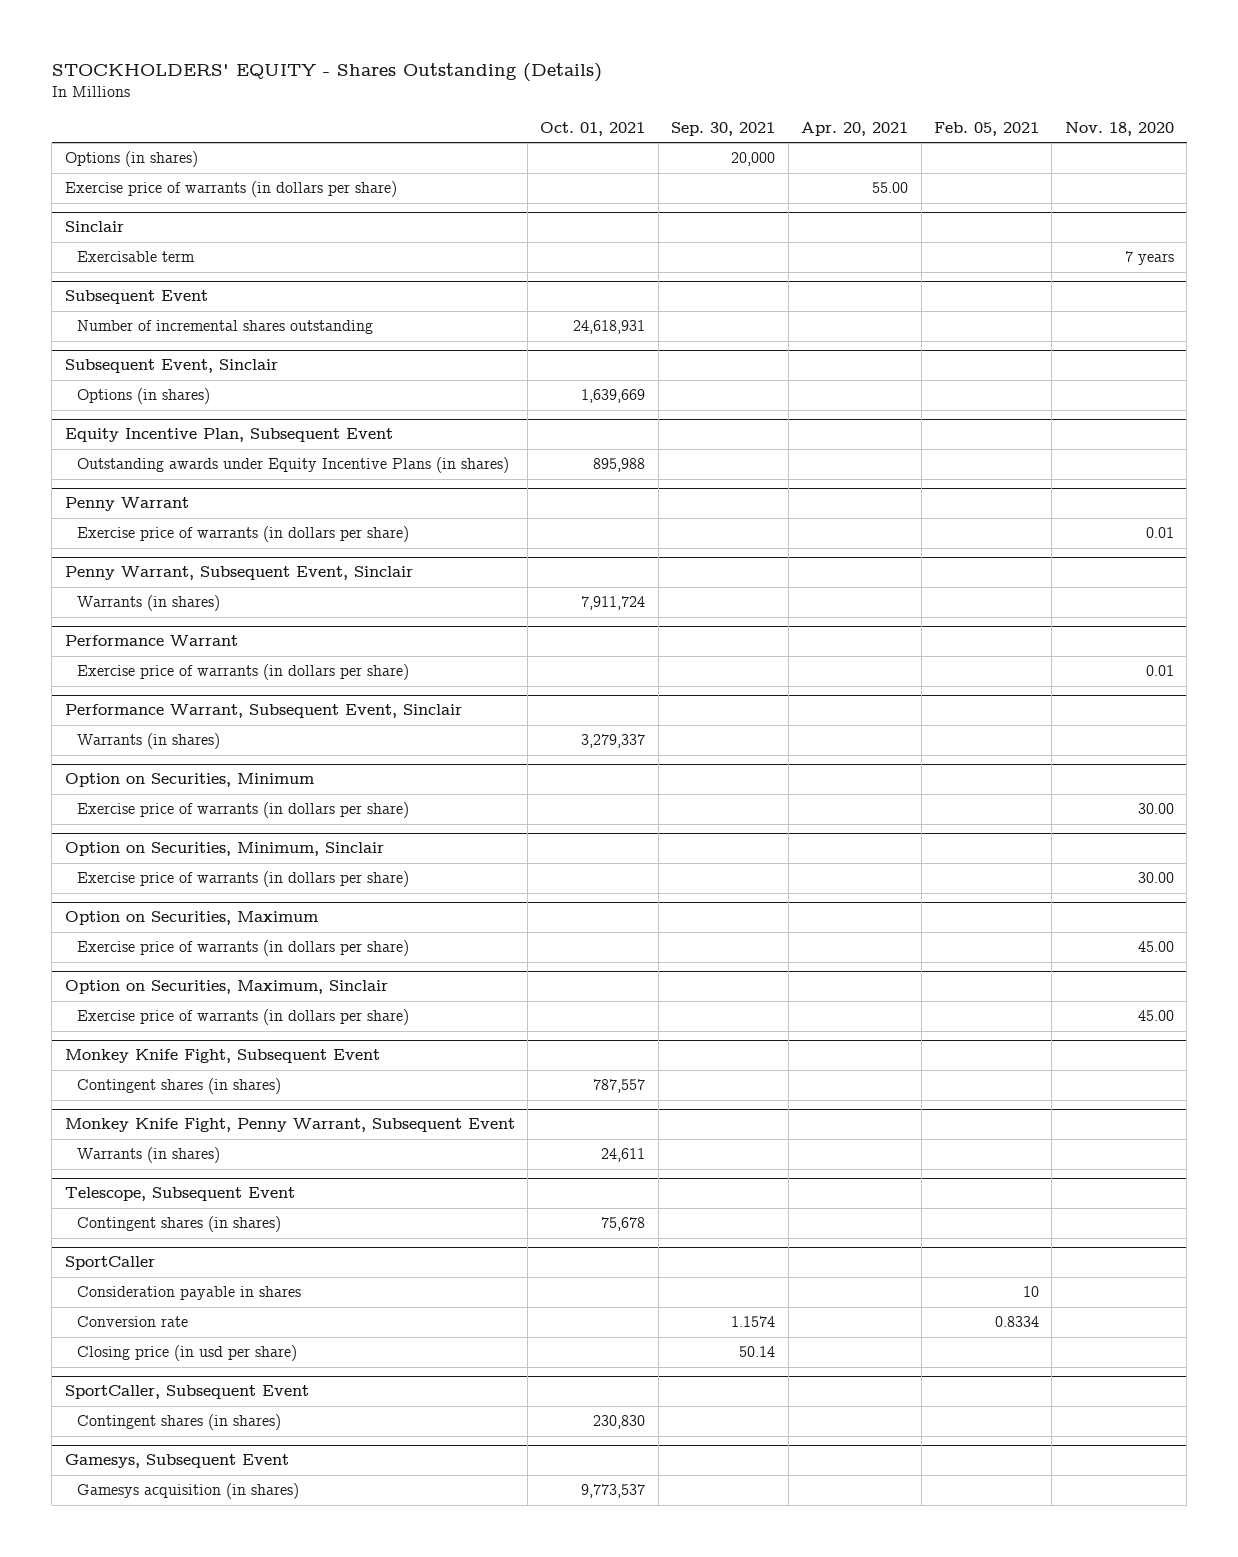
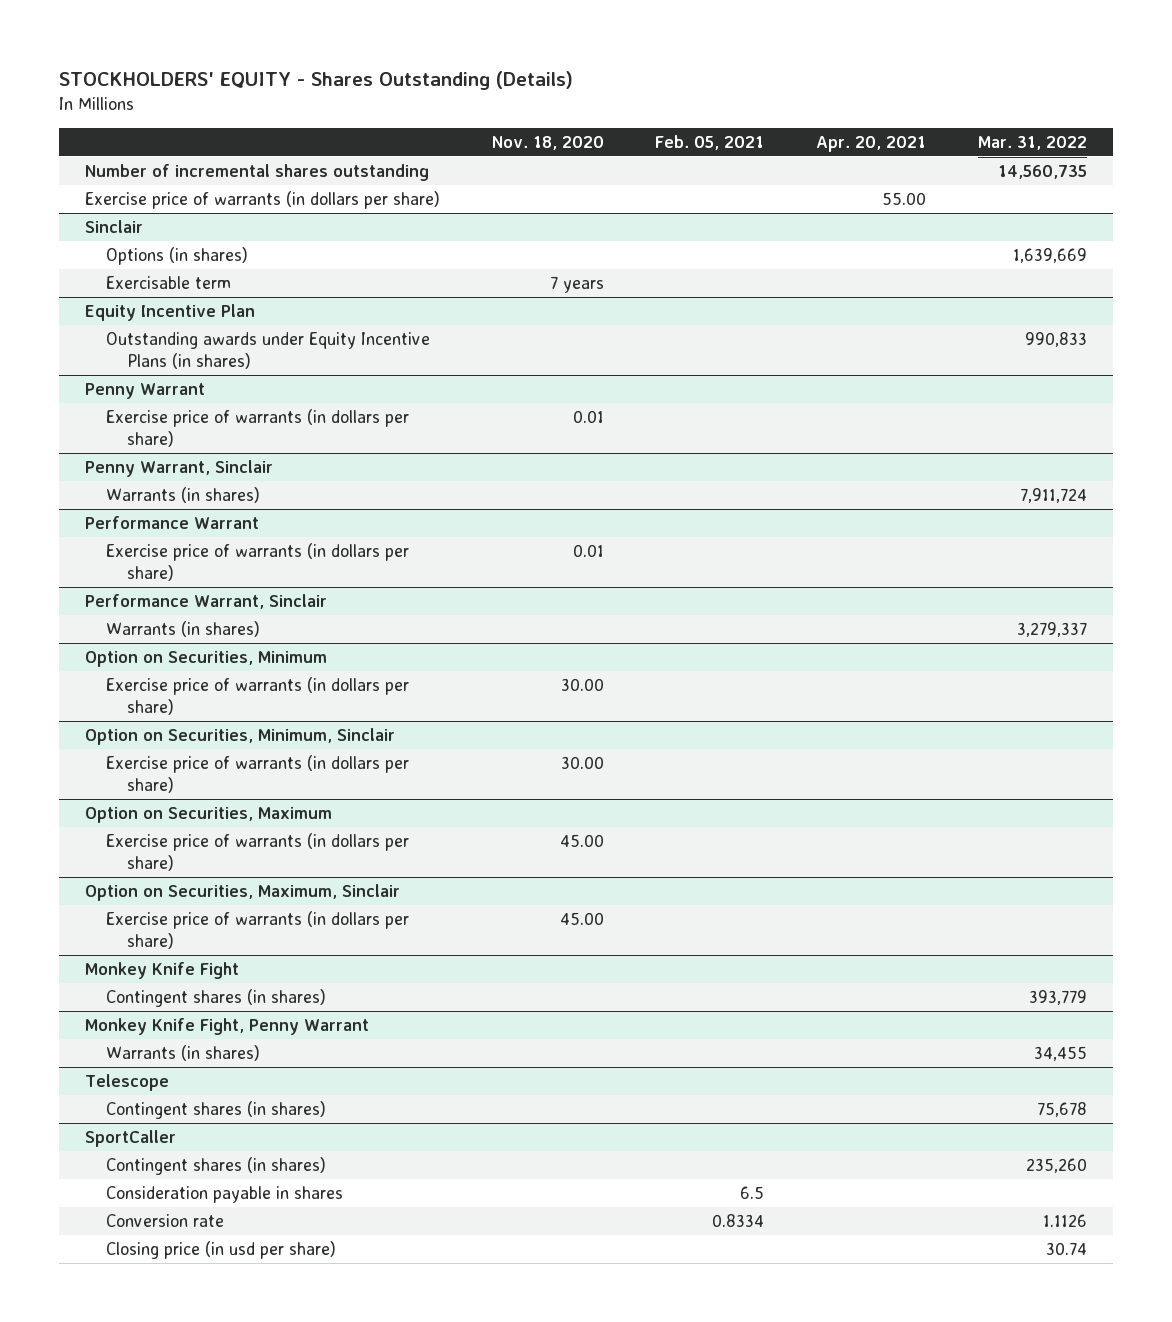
[540,121,646,136] Oct. 01, 2021 -> none
[671,121,776,136] Sep. 30, 2021 -> none
none -> [977,135,1087,150] Mar. 31, 2022
[64,151,198,168] Options (in shares) -> none
none -> [84,163,429,181] Number of incremental shares outstanding
none -> [106,246,249,265] Options (in shares)
[64,290,208,305] Subsequent Event -> none
[76,320,373,335] Number of incremental shares outstanding -> none
[64,359,278,374] Subsequent Event, Sinclair -> none
[76,388,210,405] Options (in shares) -> none
[64,428,393,443] Equity Incentive Plan, Subsequent Event -> [84,303,255,321] Equity Incentive Plan
[64,566,413,581] Penny Warrant, Subsequent Event, Sinclair -> [84,459,273,477] Penny Warrant, Sinclair
[64,704,462,719] Performance Warrant, Subsequent Event, Sinclair -> [84,593,327,609] Performance Warrant, Sinclair
[64,1049,380,1064] Monkey Knife Fight, Subsequent Event -> [84,961,239,979] Monkey Knife Fight
[64,1118,515,1133] Monkey Knife Fight, Penny Warrant, Subsequent Event -> [84,1017,369,1035] Monkey Knife Fight, Penny Warrant
[64,1187,295,1202] Telescope, Subsequent Event -> [84,1073,169,1091] Telescope
none -> [106,1156,327,1175] Contingent shares (in shares)
[1022,1286,1039,1298] 10 -> [740,1185,765,1199] 6.5
[64,1385,309,1400] SportCaller, Subsequent Event -> none
[76,1414,281,1431] Contingent shares (in shares) -> none
[64,1454,289,1469] Gamesys, Subsequent Event -> none
[76,1483,299,1500] Gamesys acquisition (in shares) -> none

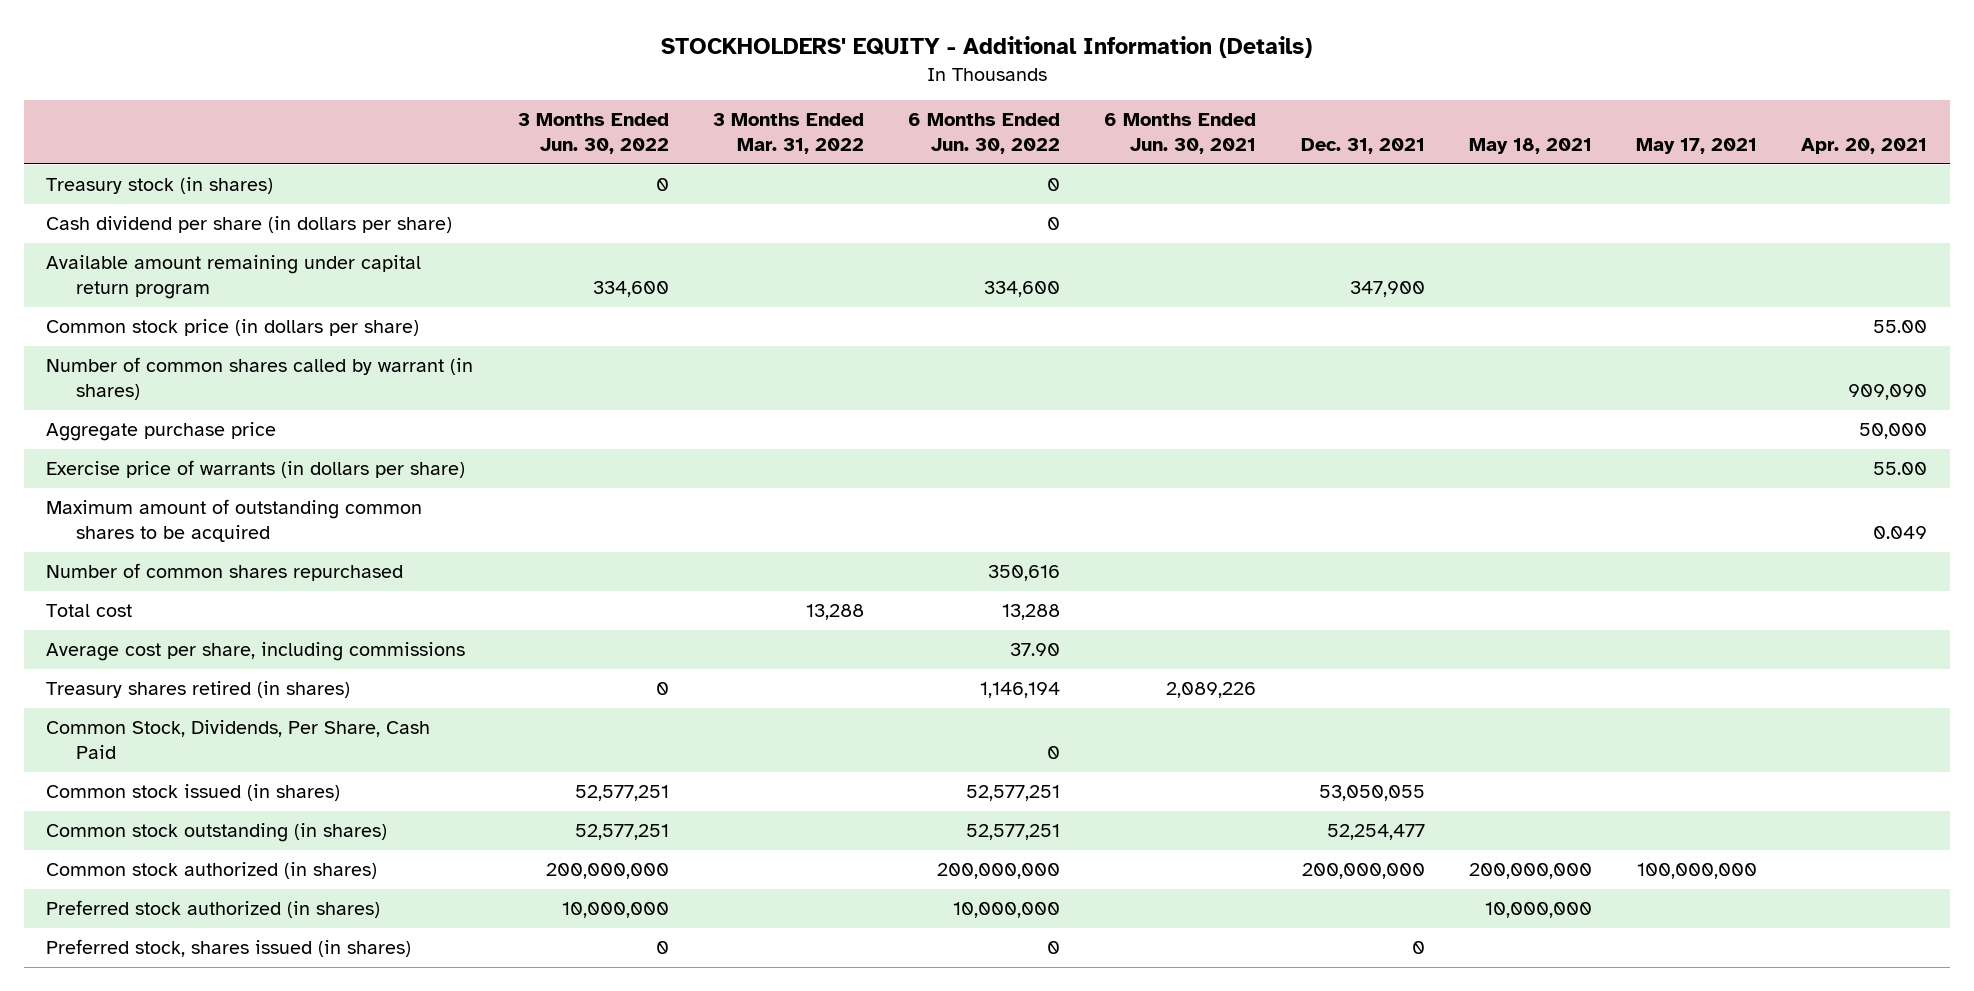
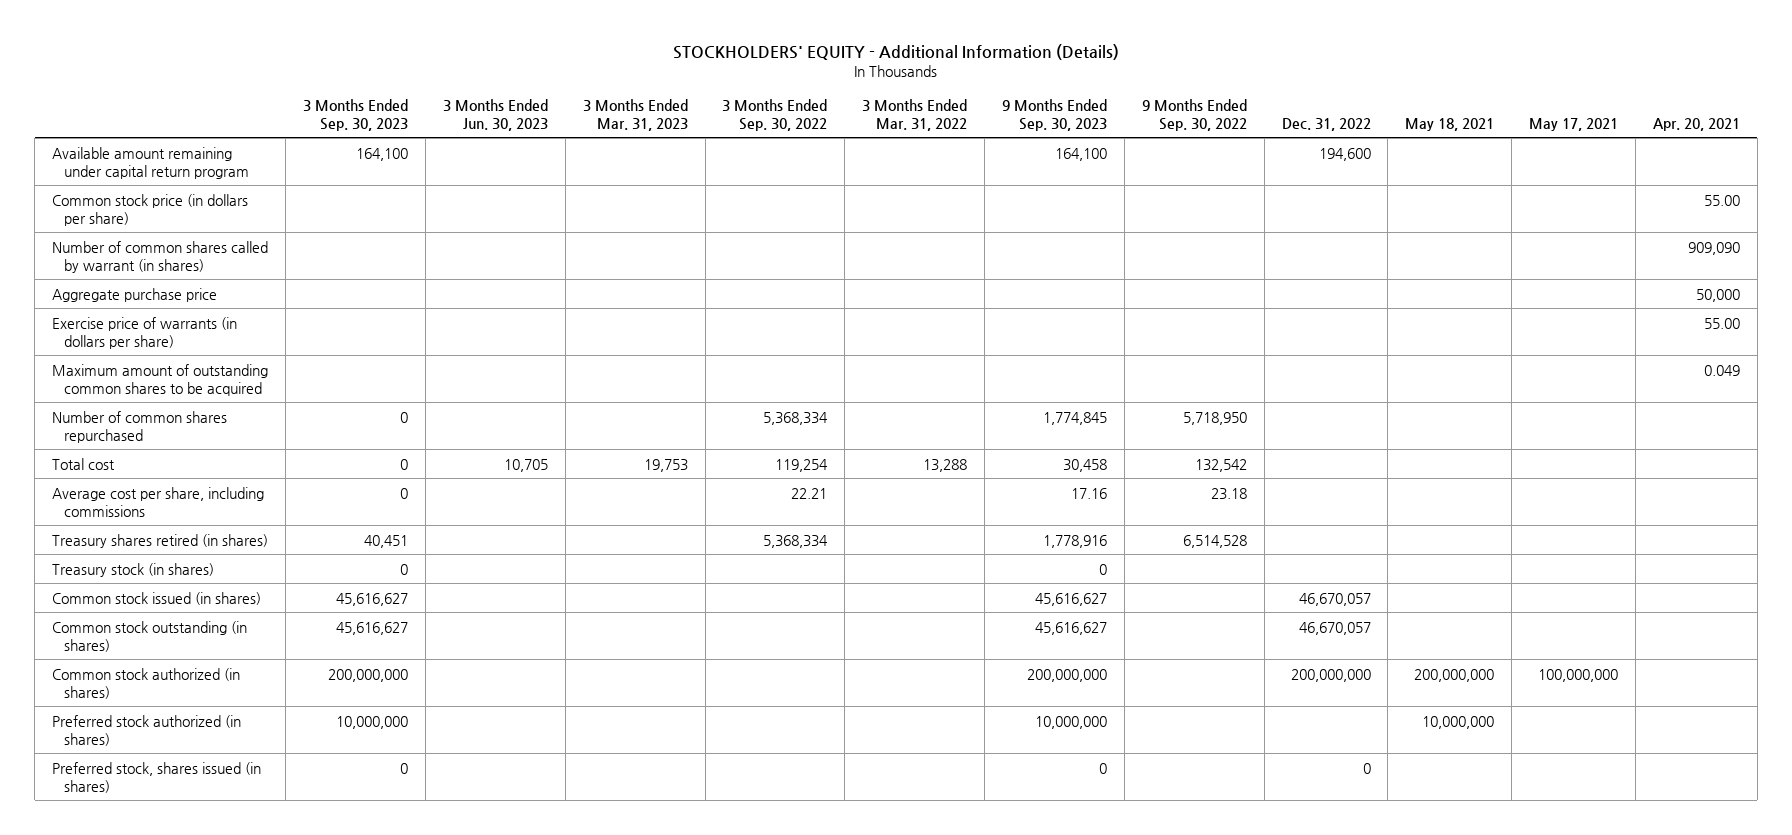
[517,113,669,155] 3 Months Ended Jun. 30, 2022 -> none
[908,113,1061,155] 6 Months Ended Jun. 30, 2022 -> none
[1104,113,1257,155] 6 Months Ended Jun. 30, 2021 -> none
[1300,138,1425,155] Dec. 31, 2021 -> none
none -> [303,98,409,131] 3 Months Ended Sep. 30, 2023
none -> [442,98,548,131] 3 Months Ended Jun. 30, 2023
none -> [582,98,688,131] 3 Months Ended Mar. 31, 2023
none -> [722,98,828,131] 3 Months Ended Sep. 30, 2022
none -> [1001,98,1107,131] 9 Months Ended Sep. 30, 2023
none -> [1141,98,1247,131] 9 Months Ended Sep. 30, 2022
none -> [1281,117,1371,131] Dec. 31, 2022
[46,216,453,234] Cash dividend per share (in dollars per share) -> none
[46,720,431,760] Common Stock, Dividends, Per Share, Cash Paid -> none
[46,177,274,195] Treasury stock (in shares) -> [52,562,215,577] Treasury stock (in shares)

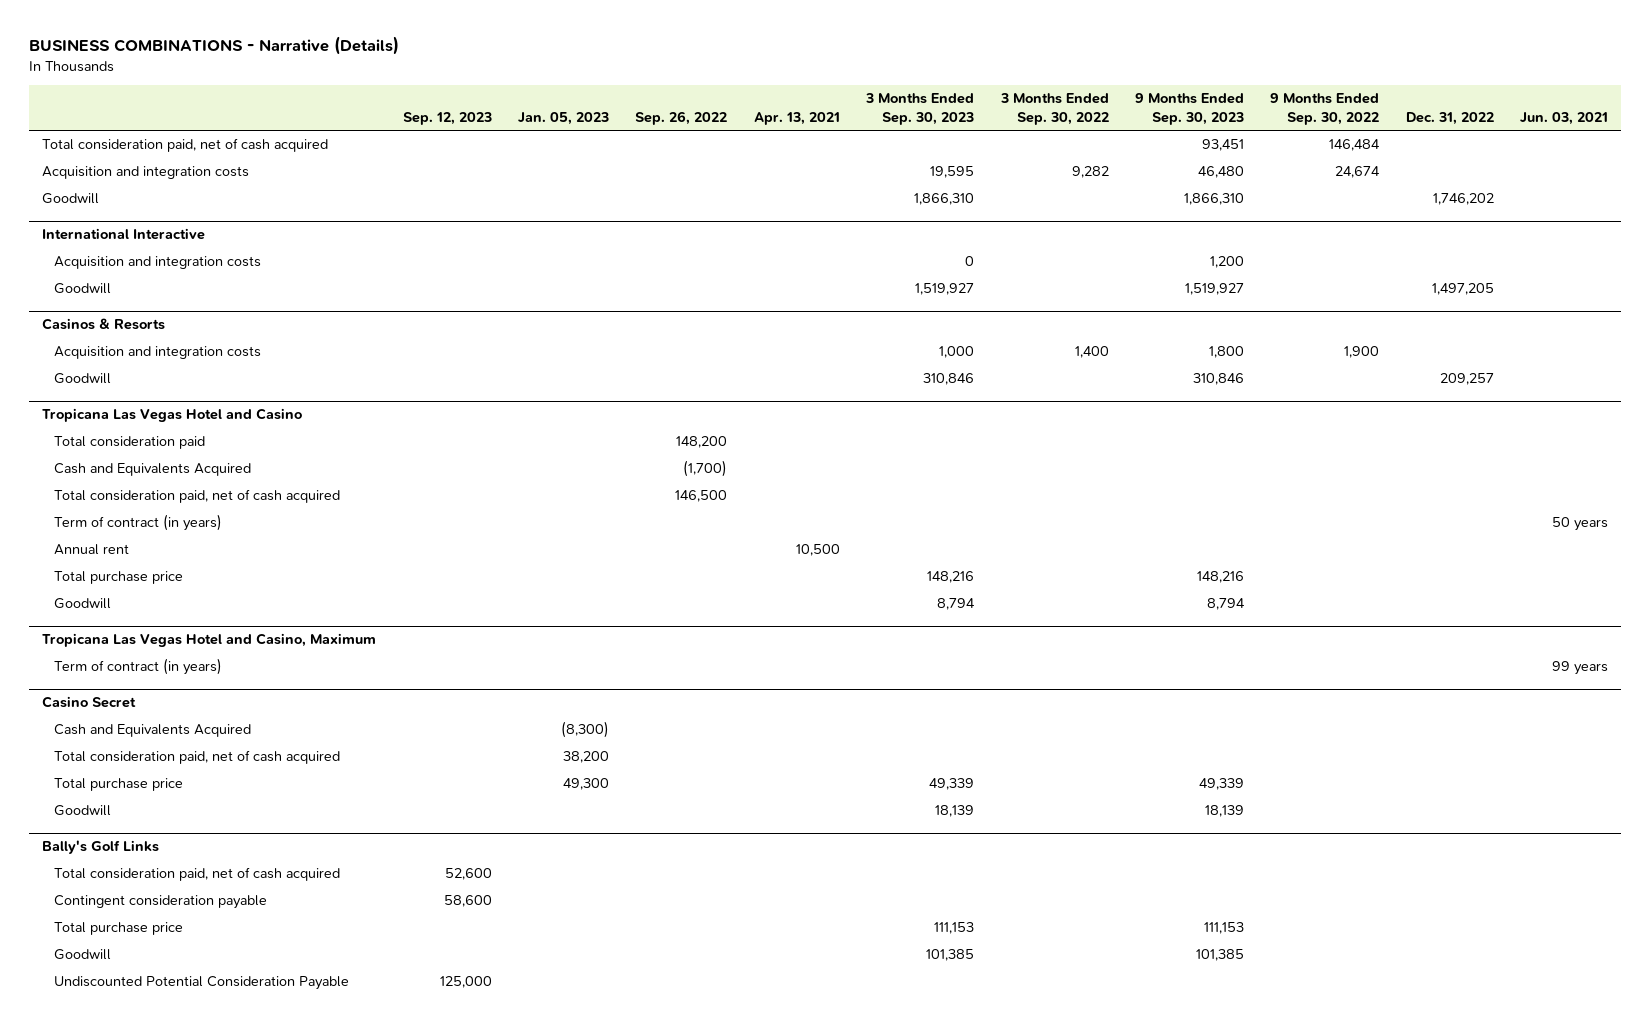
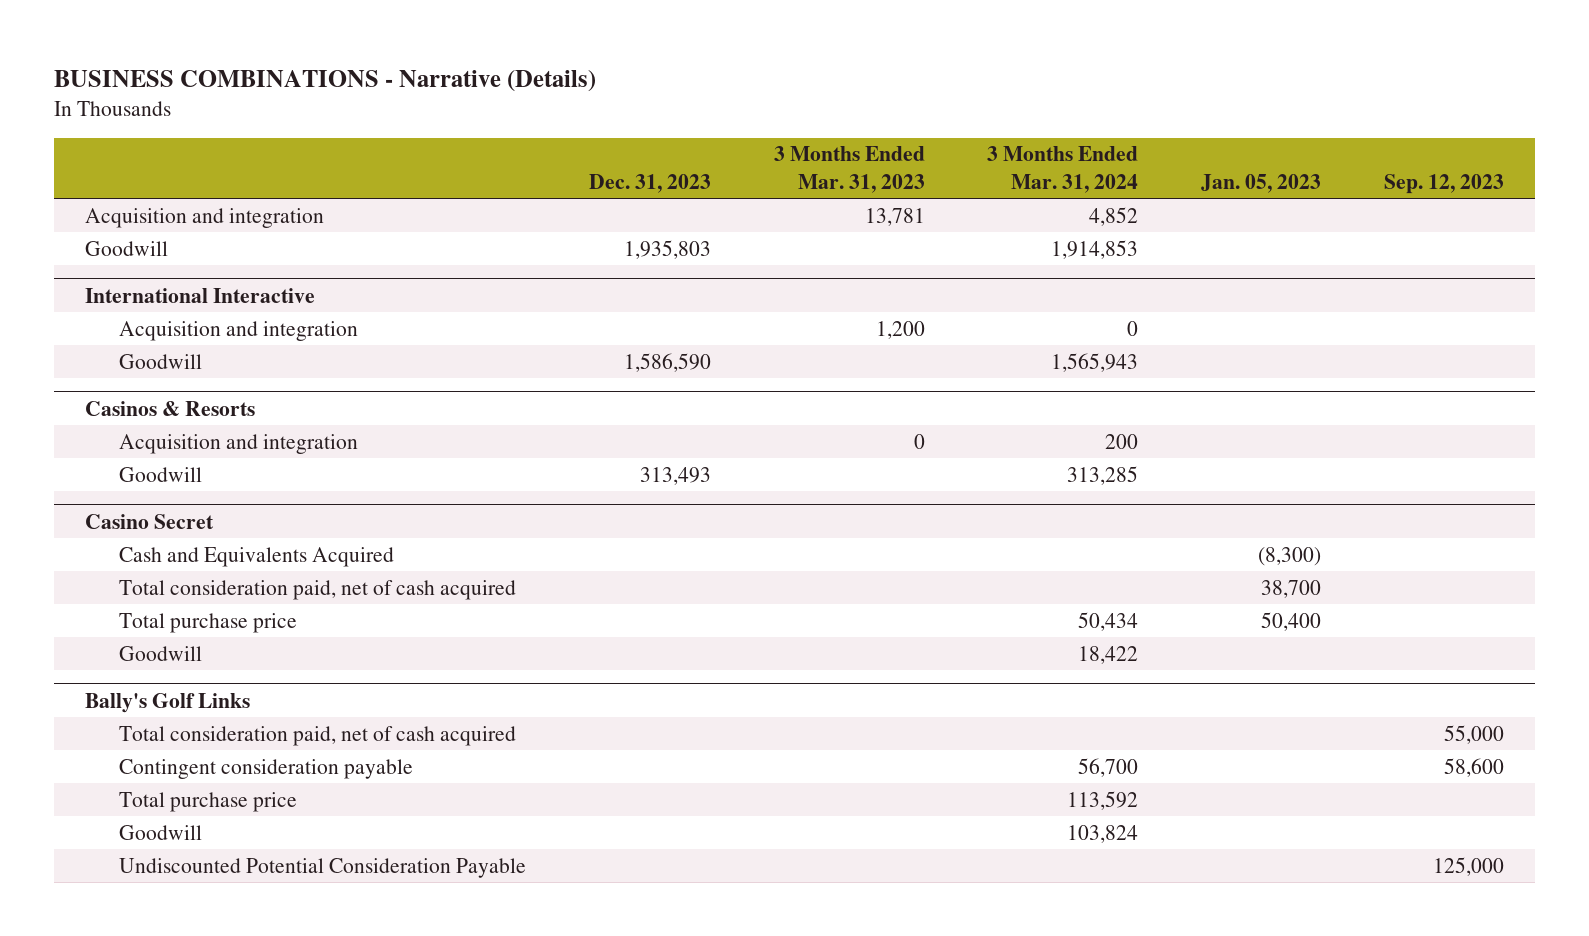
[635,110,728,125] Sep. 26, 2022 -> none
[753,111,840,125] Apr. 13, 2021 -> none
[865,93,975,125] 3 Months Ended Sep. 30, 2023 -> none
[999,93,1109,125] 3 Months Ended Sep. 30, 2022 -> none
[1135,93,1245,125] 9 Months Ended Sep. 30, 2023 -> none
[1270,93,1380,125] 9 Months Ended Sep. 30, 2022 -> none
[1405,111,1494,125] Dec. 31, 2022 -> none
[1520,111,1609,125] Jun. 03, 2021 -> none
none -> [589,173,712,193] Dec. 31, 2023
none -> [773,146,925,193] 3 Months Ended Mar. 31, 2023
none -> [987,146,1139,193] 3 Months Ended Mar. 31, 2024
[42,138,329,153] Total consideration paid, net of cash acquired -> none
[42,166,250,180] Acquisition and integration costs -> [85,207,325,228] Acquisition and integration
[54,256,262,270] Acquisition and integration costs -> [119,320,359,341] Acquisition and integration
[54,346,262,360] Acquisition and integration costs -> [119,433,359,454] Acquisition and integration
[42,408,303,423] Tropicana Las Vegas Hotel and Casino -> none
[54,436,206,450] Total consideration paid -> none
[54,463,252,477] Cash and Equivalents Acquired -> none
[54,489,341,504] Total consideration paid, net of cash acquired -> none
[54,514,223,532] Term of contract (in years) -> none
[54,544,130,556] Annual rent -> none
[54,571,184,585] Total purchase price -> none
[54,598,112,610] Goodwill -> none
[42,633,377,648] Tropicana Las Vegas Hotel and Casino, Maximum -> none
[54,658,223,676] Term of contract (in years) -> none
[563,751,610,764] 38,200 -> [1261,579,1322,598] 38,700
[563,778,610,791] 49,300 -> [1261,611,1322,631] 50,400
[444,868,492,881] 52,600 -> [1443,724,1504,744] 55,000

